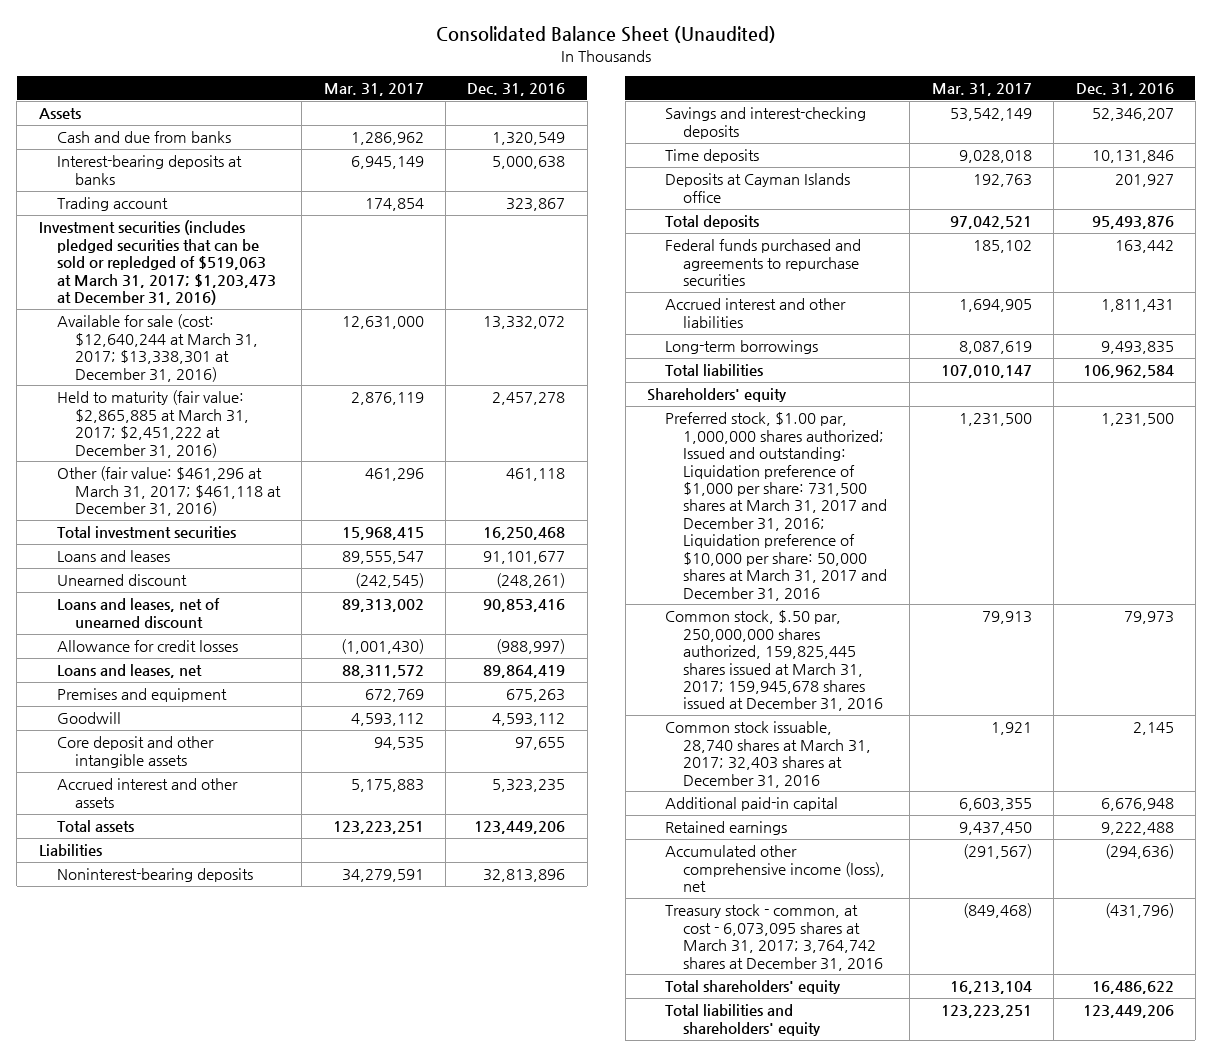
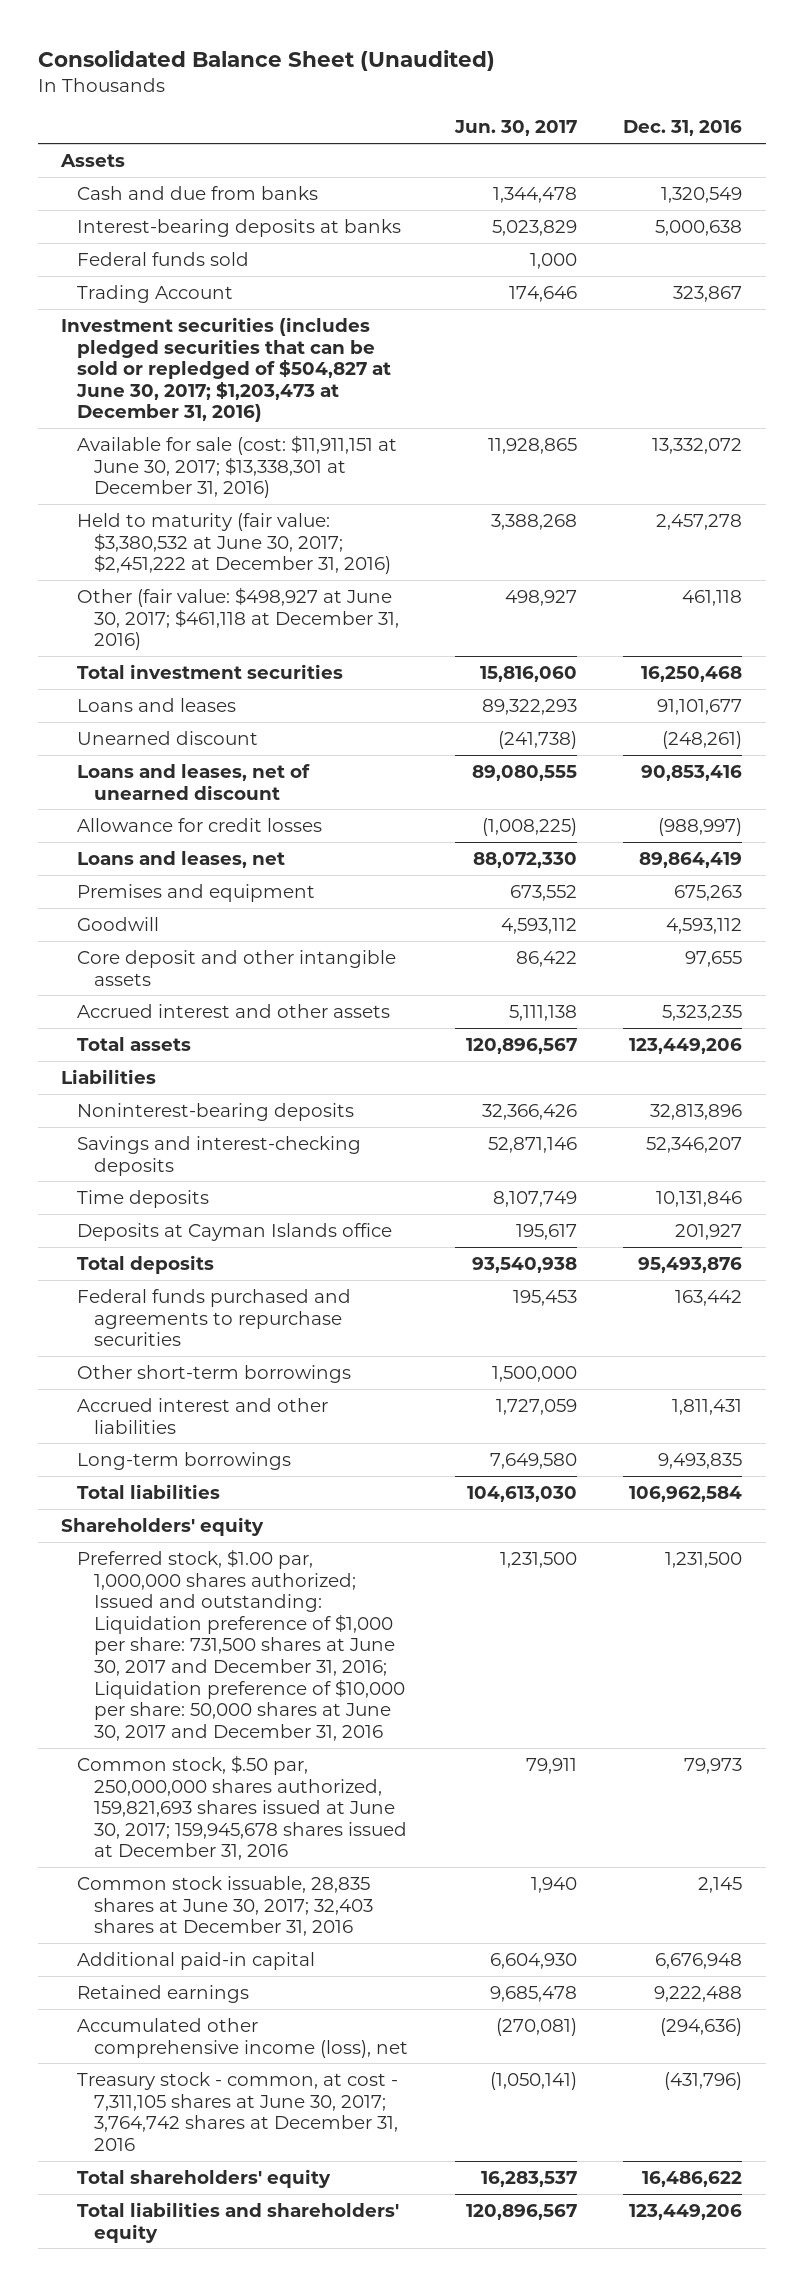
[323,83,424,97] Mar. 31, 2017 -> none
none -> [453,120,577,137] Jun. 30, 2017
none -> [77,251,250,266] Federal funds sold
[56,197,168,212] Trading account -> [77,284,234,303] Trading Account
[38,220,276,306] Investment securities (includes pledged securities that can be sold or repledged of $519,063 at March 31, 2017; $1,203,473 at December 31, 2016) -> [61,316,392,423] Investment securities (includes pledged securities that can be sold or repledged of $504,827 at June 30, 2017; $1,203,473 at December 31, 2016)
[56,314,258,382] Available for sale (cost: $12,640,244 at March 31, 2017; $13,338,301 at December 31, 2016) -> [77,434,398,499] Available for sale (cost: $11,911,151 at June 30, 2017; $13,338,301 at December 31, 2016)
[56,390,249,458] Held to maturity (fair value: $2,865,885 at March 31, 2017; $2,451,222 at December 31, 2016) -> [77,512,391,575] Held to maturity (fair value: $3,380,532 at June 30, 2017; $2,451,222 at December 31, 2016)
[56,466,281,517] Other (fair value: $461,296 at March 31, 2017; $461,118 at December 31, 2016) -> [77,586,399,651] Other (fair value: $498,927 at June 30, 2017; $461,118 at December 31, 2016)
none -> [77,1364,352,1383] Other short-term borrowings
[665,412,888,601] Preferred stock, $1.00 par, 1,000,000 shares authorized; Issued and outstanding: Liquidation preference of $1,000 per share: 731,500 shares at March 31, 2017 and December 31, 2016; Liquidation preference of $10,000 per share: 50,000 shares at March 31, 2017 and December 31, 2016 -> [77,1548,405,1741] Preferred stock, $1.00 par, 1,000,000 shares authorized; Issued and outstanding: Liquidation preference of $1,000 per share: 731,500 shares at June 30, 2017 and December 31, 2016; Liquidation preference of $10,000 per share: 50,000 shares at June 30, 2017 and December 31, 2016
[665,610,884,712] Common stock, $.50 par, 250,000,000 shares authorized, 159,825,445 shares issued at March 31, 2017; 159,945,678 shares issued at December 31, 2016 -> [77,1754,407,1861] Common stock, $.50 par, 250,000,000 shares authorized, 159,821,693 shares issued at June 30, 2017; 159,945,678 shares issued at December 31, 2016
[665,721,872,788] Common stock issuable, 28,740 shares at March 31, 2017; 32,403 shares at December 31, 2016 -> [77,1875,373,1937] Common stock issuable, 28,835 shares at June 30, 2017; 32,403 shares at December 31, 2016
[665,904,884,971] Treasury stock - common, at cost - 6,073,095 shares at March 31, 2017; 3,764,742 shares at December 31, 2016 -> [77,2071,399,2151] Treasury stock - common, at cost - 7,311,105 shares at June 30, 2017; 3,764,742 shares at December 31, 2016

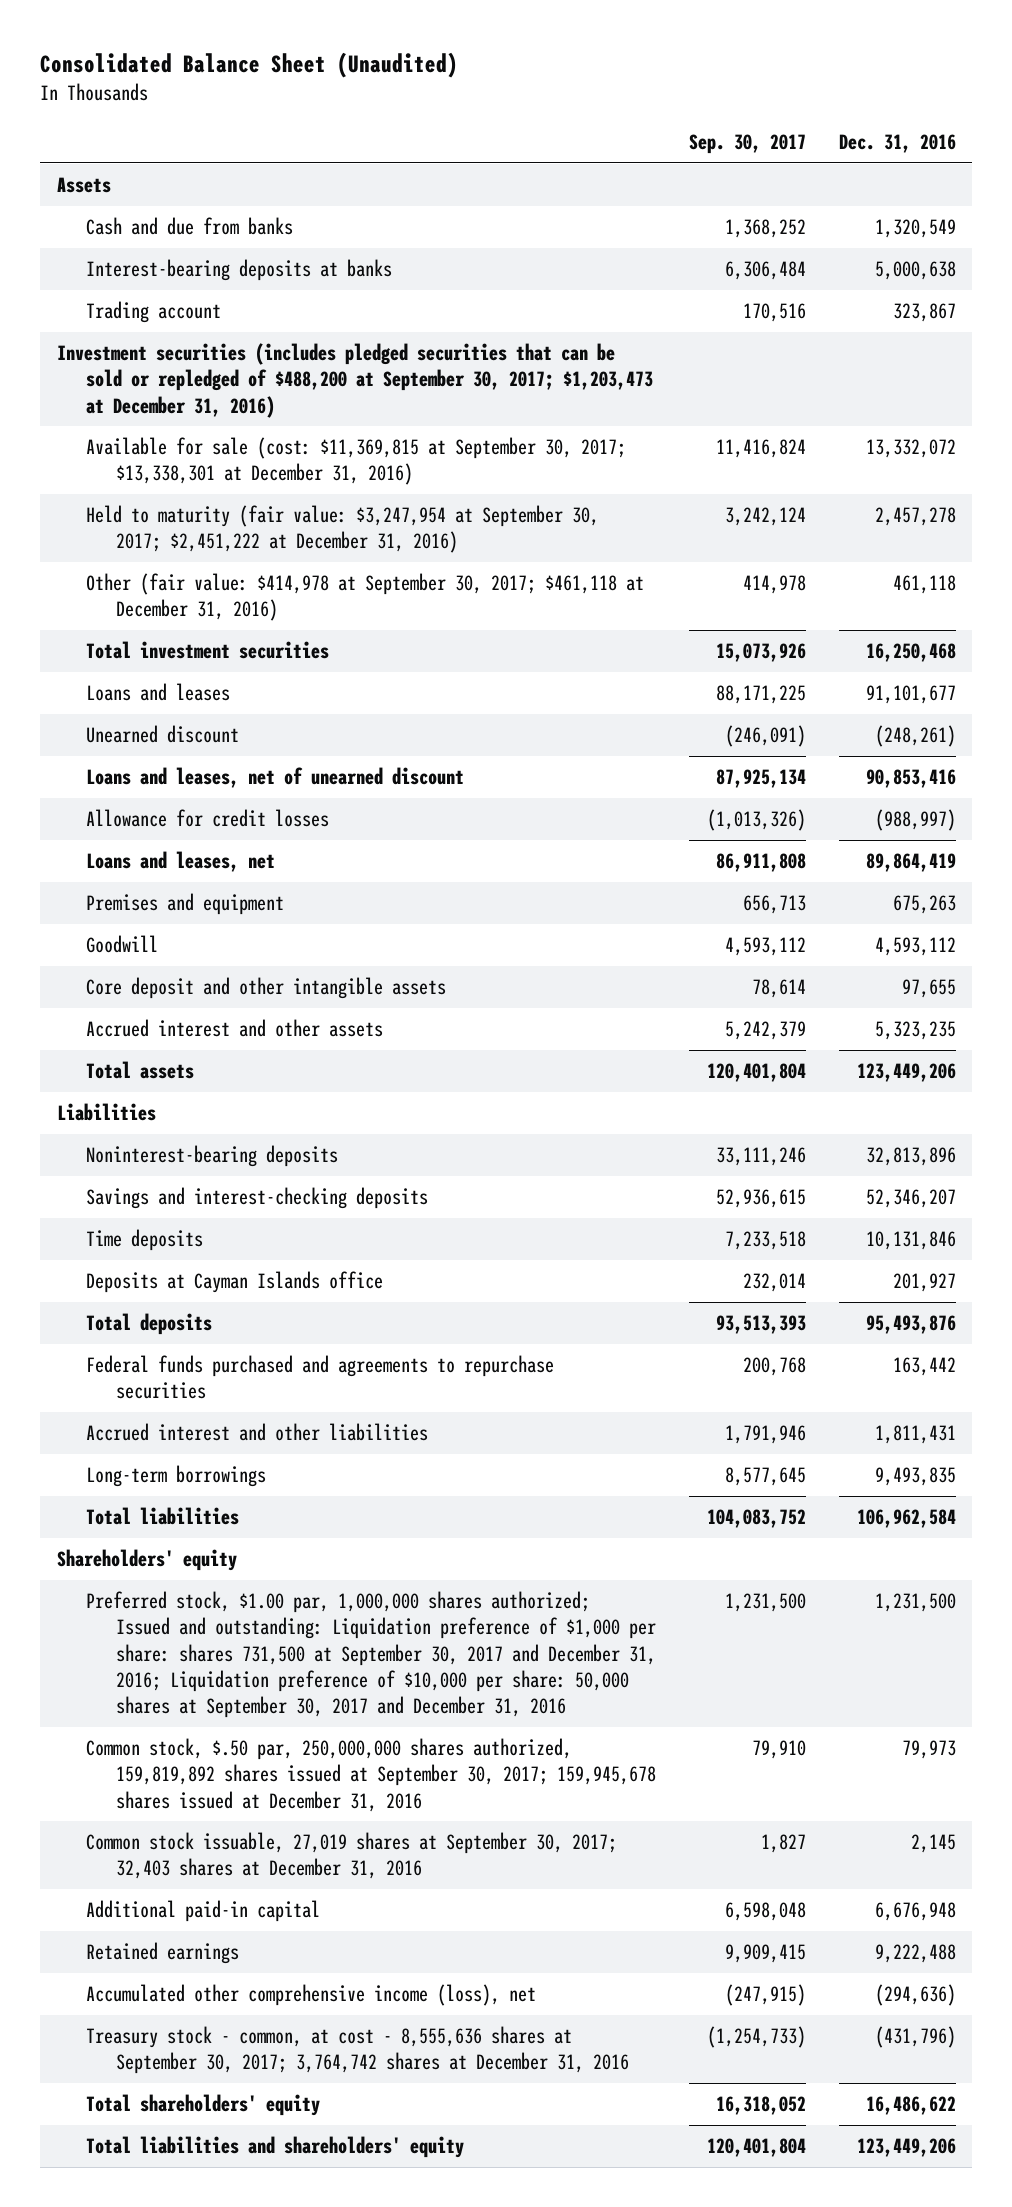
[453,120,577,137] Jun. 30, 2017 -> none
none -> [688,133,806,154] Sep. 30, 2017
[77,251,250,266] Federal funds sold -> none
[77,284,234,303] Trading Account -> [86,301,222,324] Trading account
[61,316,392,423] Investment securities (includes pledged securities that can be sold or repledged of $504,827 at June 30, 2017; $1,203,473 at December 31, 2016) -> [56,343,654,418] Investment securities (includes pledged securities that can be sold or repledged of $488,200 at September 30, 2017; $1,203,473 at December 31, 2016)
[77,434,398,499] Available for sale (cost: $11,911,151 at June 30, 2017; $13,338,301 at December 31, 2016) -> [86,437,627,486] Available for sale (cost: $11,369,815 at September 30, 2017; $13,338,301 at December 31, 2016)
[77,512,391,575] Held to maturity (fair value: $3,380,532 at June 30, 2017; $2,451,222 at December 31, 2016) -> [86,505,600,554] Held to maturity (fair value: $3,247,954 at September 30, 2017; $2,451,222 at December 31, 2016)
[77,586,399,651] Other (fair value: $498,927 at June 30, 2017; $461,118 at December 31, 2016) -> [86,573,645,622] Other (fair value: $414,978 at September 30, 2017; $461,118 at December 31, 2016)
[77,1364,352,1383] Other short-term borrowings -> none
[77,1548,405,1741] Preferred stock, $1.00 par, 1,000,000 shares authorized; Issued and outstanding: Liquidation preference of $1,000 per share: 731,500 shares at June 30, 2017 and December 31, 2016; Liquidation preference of $10,000 per share: 50,000 shares at June 30, 2017 and December 31, 2016 -> [86,1591,656,1718] Preferred stock, $1.00 par, 1,000,000 shares authorized; Issued and outstanding: Liquidation preference of $1,000 per share: shares 731,500 at September 30, 2017 and December 31, 2016; Liquidation preference of $10,000 per share: 50,000 shares at September 30, 2017 and December 31, 2016
[77,1754,407,1861] Common stock, $.50 par, 250,000,000 shares authorized, 159,821,693 shares issued at June 30, 2017; 159,945,678 shares issued at December 31, 2016 -> [86,1738,656,1812] Common stock, $.50 par, 250,000,000 shares authorized, 159,819,892 shares issued at September 30, 2017; 159,945,678 shares issued at December 31, 2016
[77,1875,373,1937] Common stock issuable, 28,835 shares at June 30, 2017; 32,403 shares at December 31, 2016 -> [86,1832,618,1880] Common stock issuable, 27,019 shares at September 30, 2017; 32,403 shares at December 31, 2016
[77,2071,399,2151] Treasury stock - common, at cost - 7,311,105 shares at June 30, 2017; 3,764,742 shares at December 31, 2016 -> [86,2026,629,2075] Treasury stock - common, at cost - 8,555,636 shares at September 30, 2017; 3,764,742 shares at December 31, 2016

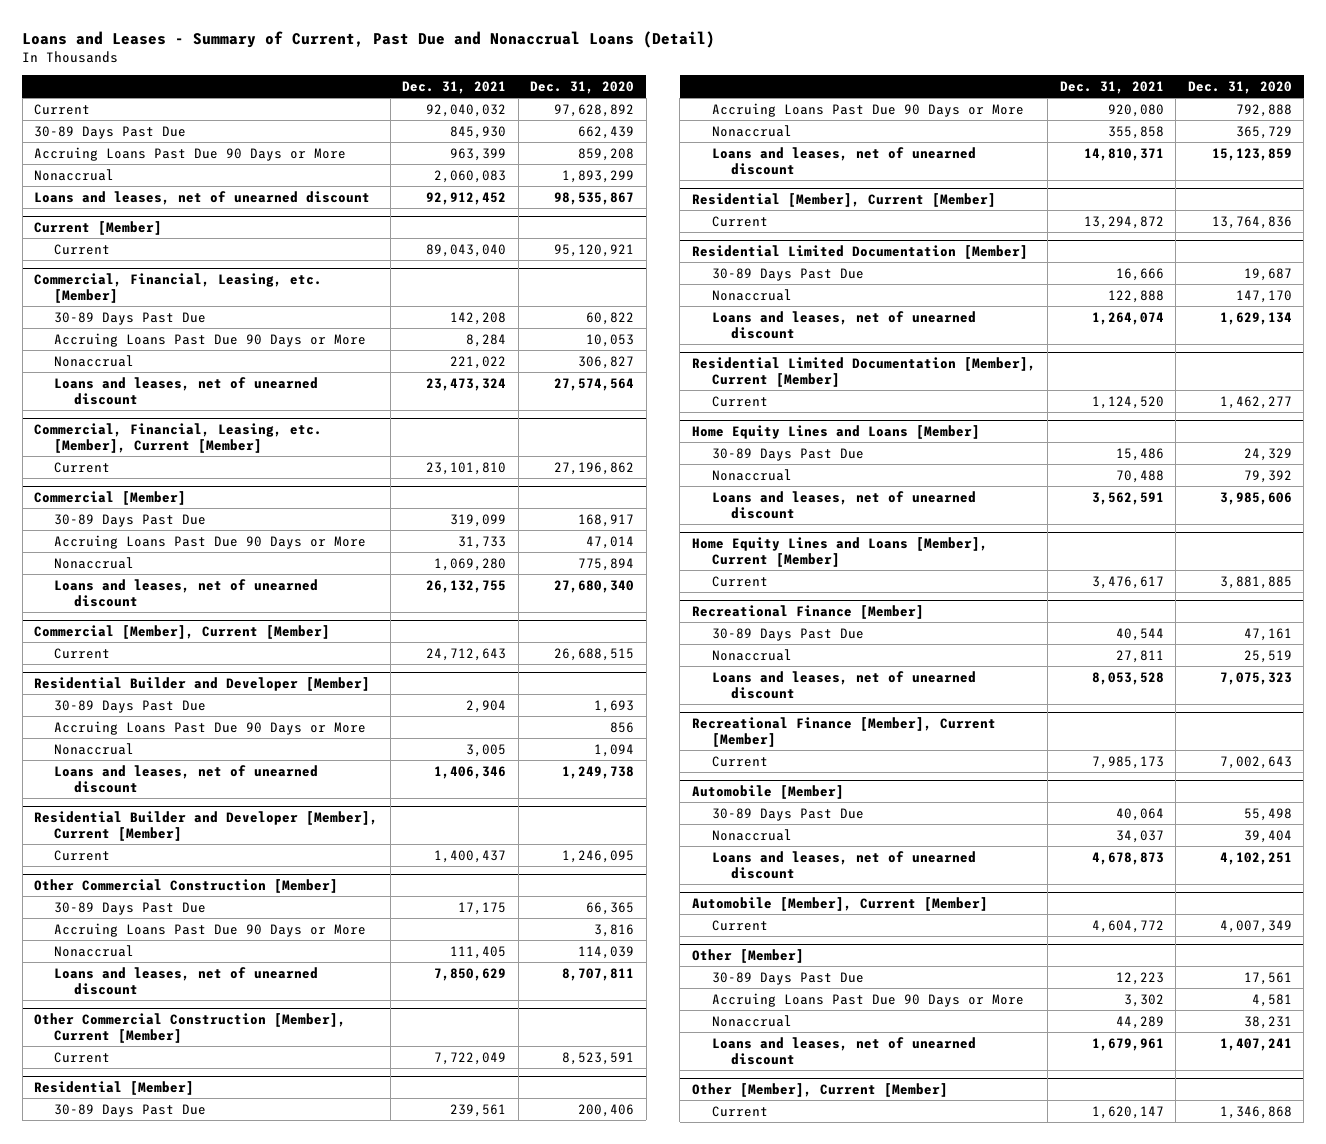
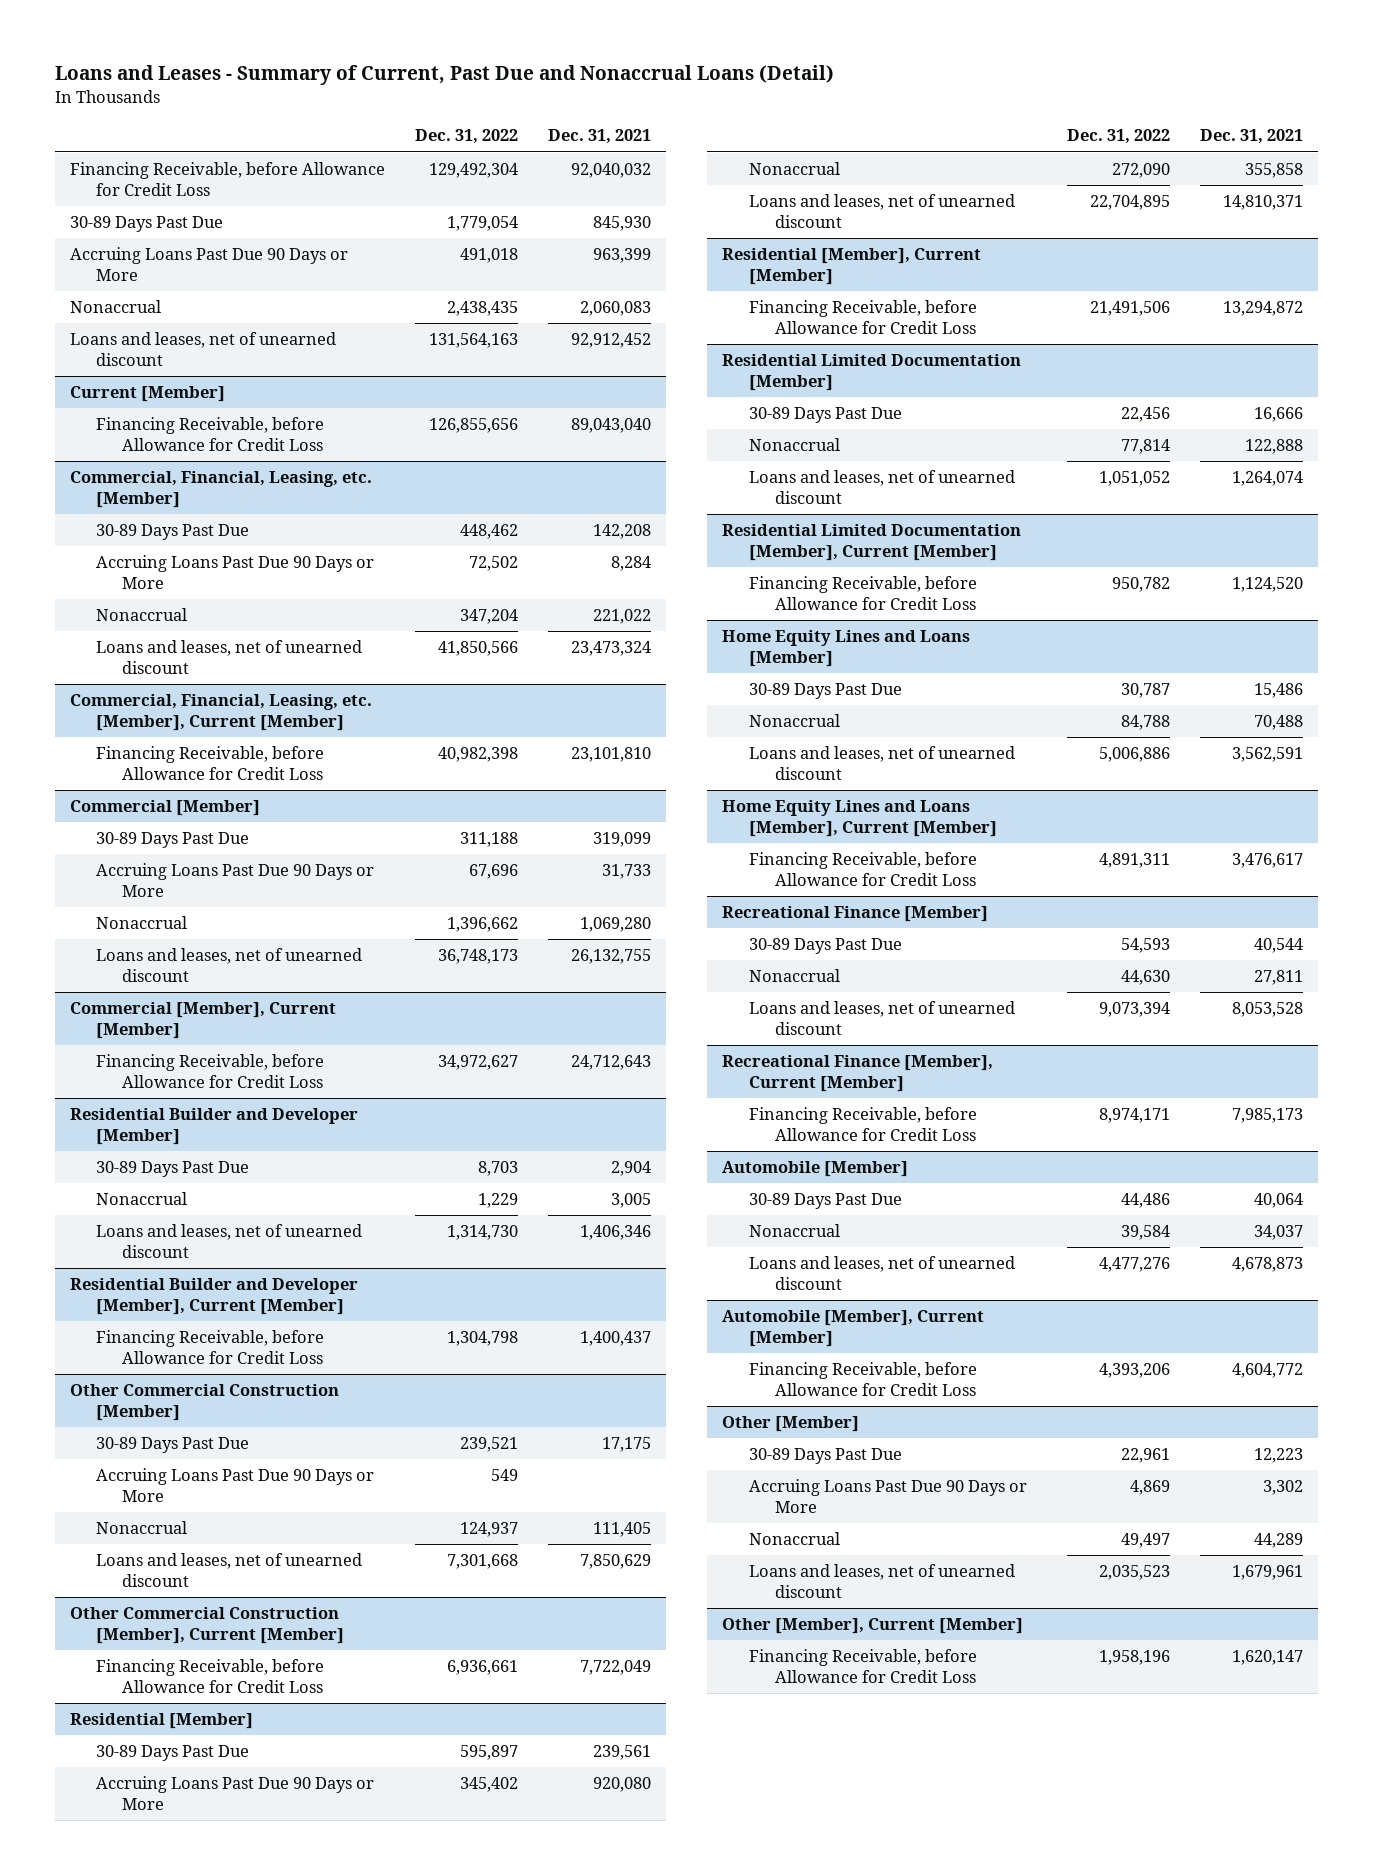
[530,80,635,94] Dec. 31, 2020 -> none
none -> [414,129,518,145] Dec. 31, 2022
[34,103,91,115] Current -> [69,162,385,197] Financing Receivable, before Allowance for Credit Loss
[54,243,111,255] Current -> [96,417,325,452] Financing Receivable, before Allowance for Credit Loss
[54,461,111,473] Current -> [96,746,325,781] Financing Receivable, before Allowance for Credit Loss
[54,647,111,659] Current -> [96,1054,325,1089] Financing Receivable, before Allowance for Credit Loss
[54,720,367,735] Accruing Loans Past Due 90 Days or More -> none
[54,849,111,861] Current -> [96,1330,325,1365] Financing Receivable, before Allowance for Credit Loss
[54,1051,111,1063] Current -> [96,1659,325,1694] Financing Receivable, before Allowance for Credit Loss
[711,215,768,227] Current -> [748,300,977,335] Financing Receivable, before Allowance for Credit Loss
[711,395,768,407] Current -> [748,576,977,611] Financing Receivable, before Allowance for Credit Loss
[711,575,768,587] Current -> [748,852,977,887] Financing Receivable, before Allowance for Credit Loss
[711,755,768,767] Current -> [748,1107,977,1142] Financing Receivable, before Allowance for Credit Loss
[711,919,768,931] Current -> [748,1362,977,1397] Financing Receivable, before Allowance for Credit Loss
[711,1105,768,1117] Current -> [748,1649,977,1684] Financing Receivable, before Allowance for Credit Loss

